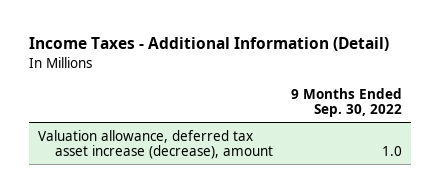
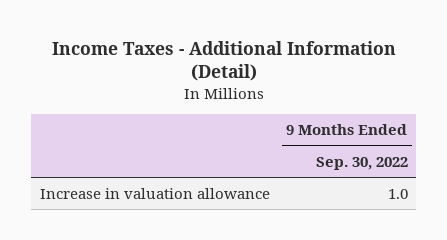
[37,129,273,160] Valuation allowance, deferred tax asset increase (decrease), amount -> [39,188,270,200] Increase in valuation allowance

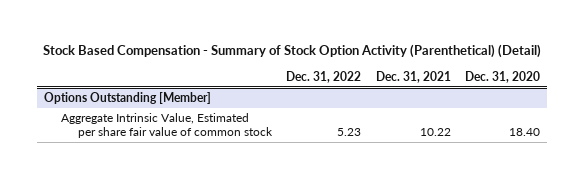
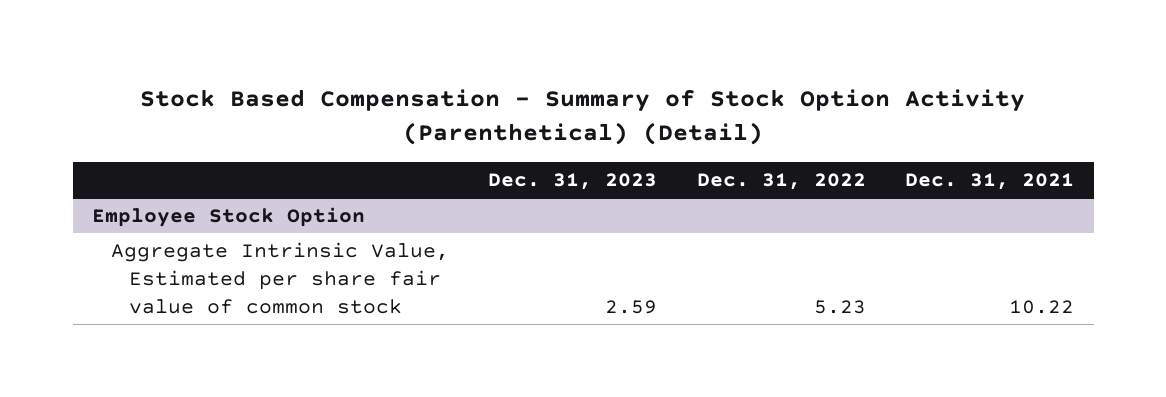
[464,70,540,83] Dec. 31, 2020 -> none
none -> [488,172,658,190] Dec. 31, 2023
[44,92,212,105] Options Outstanding [Member] -> [92,207,366,228] Employee Stock Option

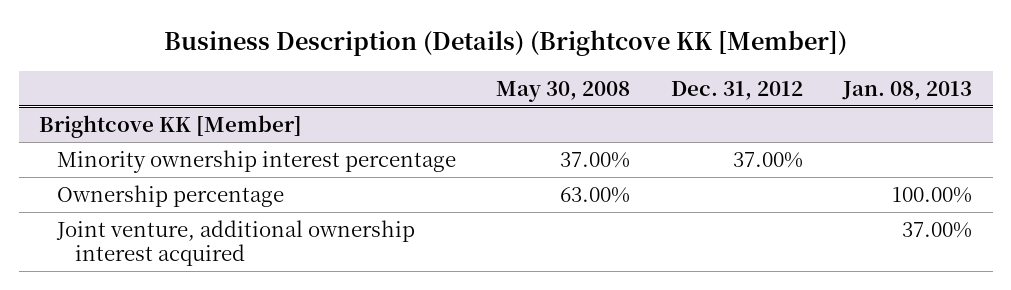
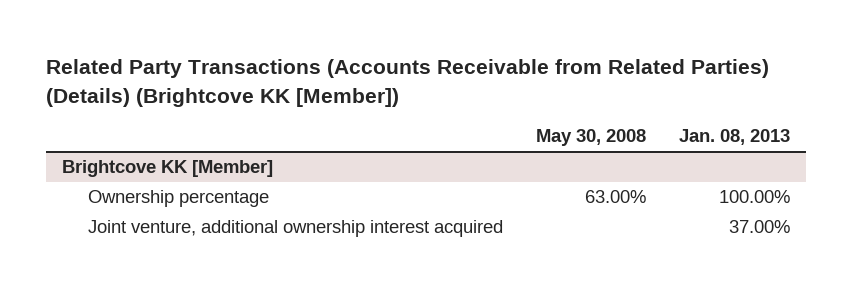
[163,30,847,57] Business Description (Details) (Brightcove KK [Member]) -> [45,59,769,107] Related Party Transactions (Accounts Receivable from Related Parties) (Details) (Brightcove KK [Member])
[670,80,803,100] Dec. 31, 2012 -> none
[56,149,456,173] Minority ownership interest percentage -> none

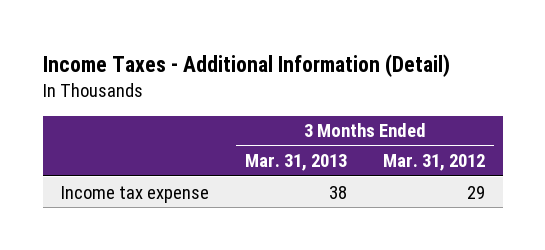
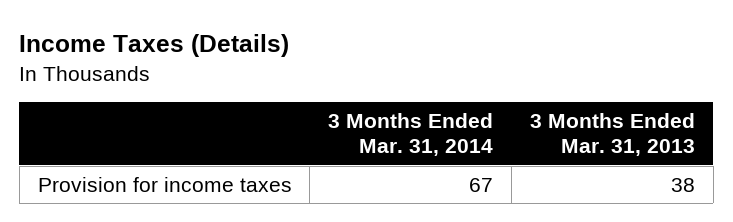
[42,53,450,77] Income Taxes - Additional Information (Detail) -> [19,34,290,58] Income Taxes (Details)
[382,154,485,172] Mar. 31, 2012 -> none
none -> [328,112,494,157] 3 Months Ended Mar. 31, 2014
[60,185,209,203] Income tax expense -> [37,176,292,192] Provision for income taxes

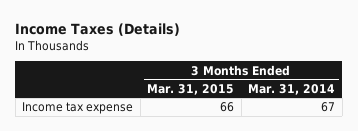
[530,112,696,157] 3 Months Ended Mar. 31, 2013 -> none
none -> [147,83,235,95] Mar. 31, 2015
[37,176,292,192] Provision for income taxes -> [22,102,134,115] Income tax expense

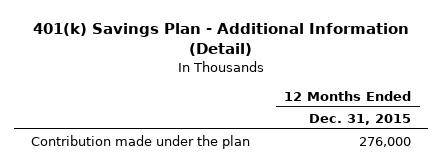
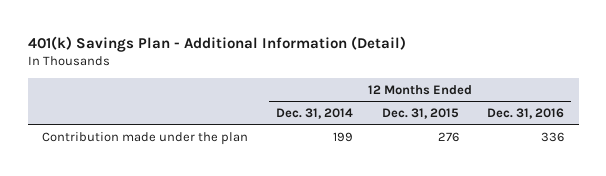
none -> [276,107,354,119] Dec. 31, 2014
none -> [487,107,565,119] Dec. 31, 2016
[359,136,412,147] 276,000 -> [437,131,459,142] 276

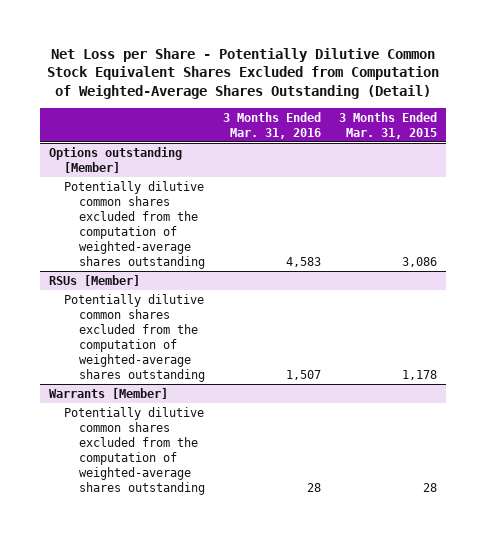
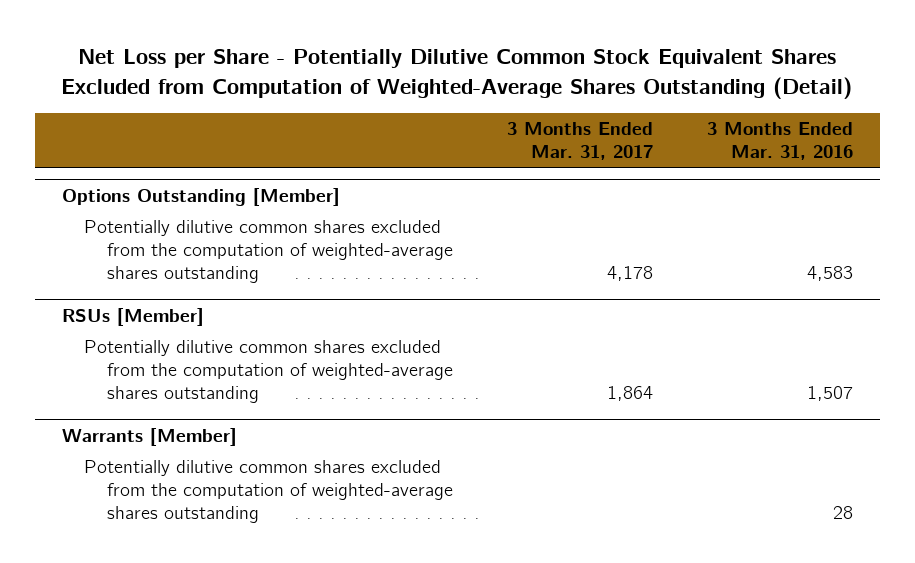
[338,111,437,139] 3 Months Ended Mar. 31, 2015 -> none
none -> [506,121,653,161] 3 Months Ended Mar. 31, 2017
[49,146,183,173] Options outstanding [Member] -> [61,187,340,206] Options Outstanding [Member]

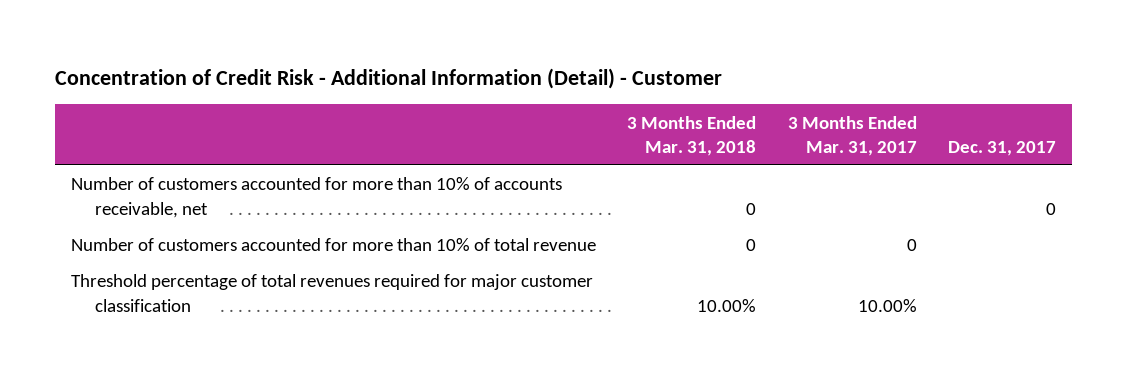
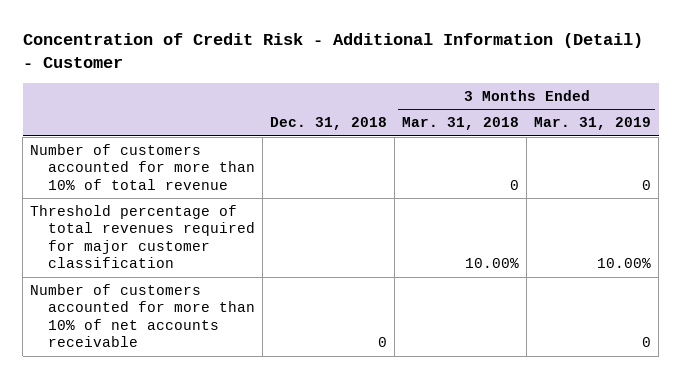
[787,115,917,157] 3 Months Ended Mar. 31, 2017 -> none
[947,141,1056,157] Dec. 31, 2017 -> none
none -> [270,117,388,131] Dec. 31, 2018
none -> [534,117,652,131] Mar. 31, 2019
[71,177,563,218] Number of customers accounted for more than 10% of accounts receivable, net -> none
none -> [30,284,256,348] Number of customers accounted for more than 10% of net accounts receivable

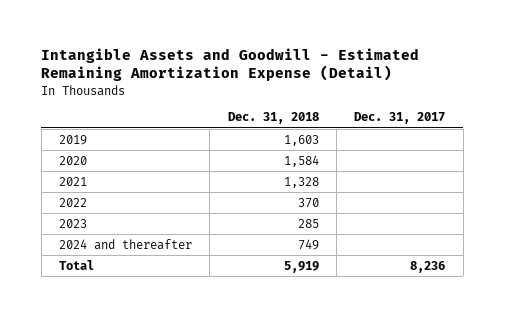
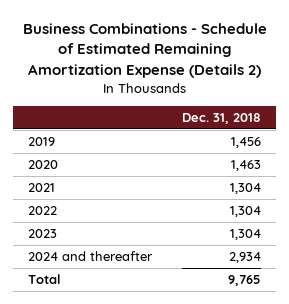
[41,47,420,82] Intangible Assets and Goodwill - Estimated Remaining Amortization Expense (Detail) -> [22,22,267,78] Business Combinations - Schedule of Estimated Remaining Amortization Expense (Details 2)
[354,112,446,125] Dec. 31, 2017 -> none
[283,134,319,146] 1,603 -> [231,137,262,149] 1,456
[283,154,319,167] 1,584 -> [231,160,262,172] 1,463
[283,176,319,188] 1,328 -> [230,183,262,195] 1,304
[297,197,319,208] 370 -> [230,206,262,218] 1,304
[297,218,319,228] 285 -> [230,229,262,241] 1,304
[297,238,319,250] 749 -> [229,252,262,264] 2,934
[283,260,319,273] 5,919 -> [228,275,262,287] 9,765

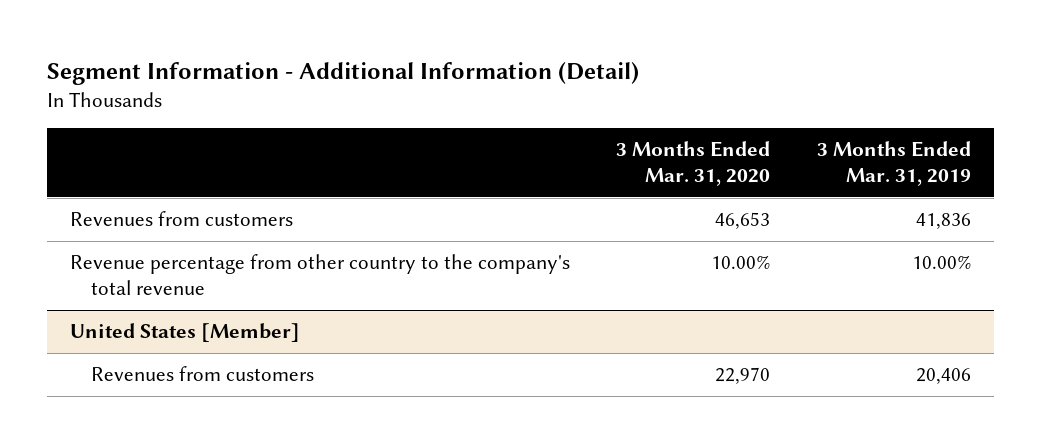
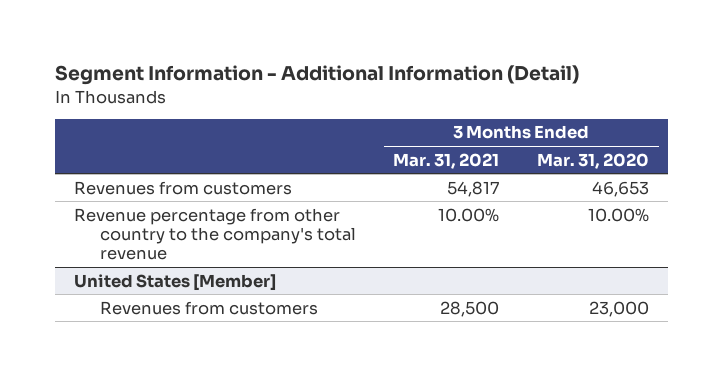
[816,140,971,187] 3 Months Ended Mar. 31, 2019 -> none
none -> [393,152,500,169] Mar. 31, 2021
[715,367,771,385] 22,970 -> [589,300,650,317] 23,000

